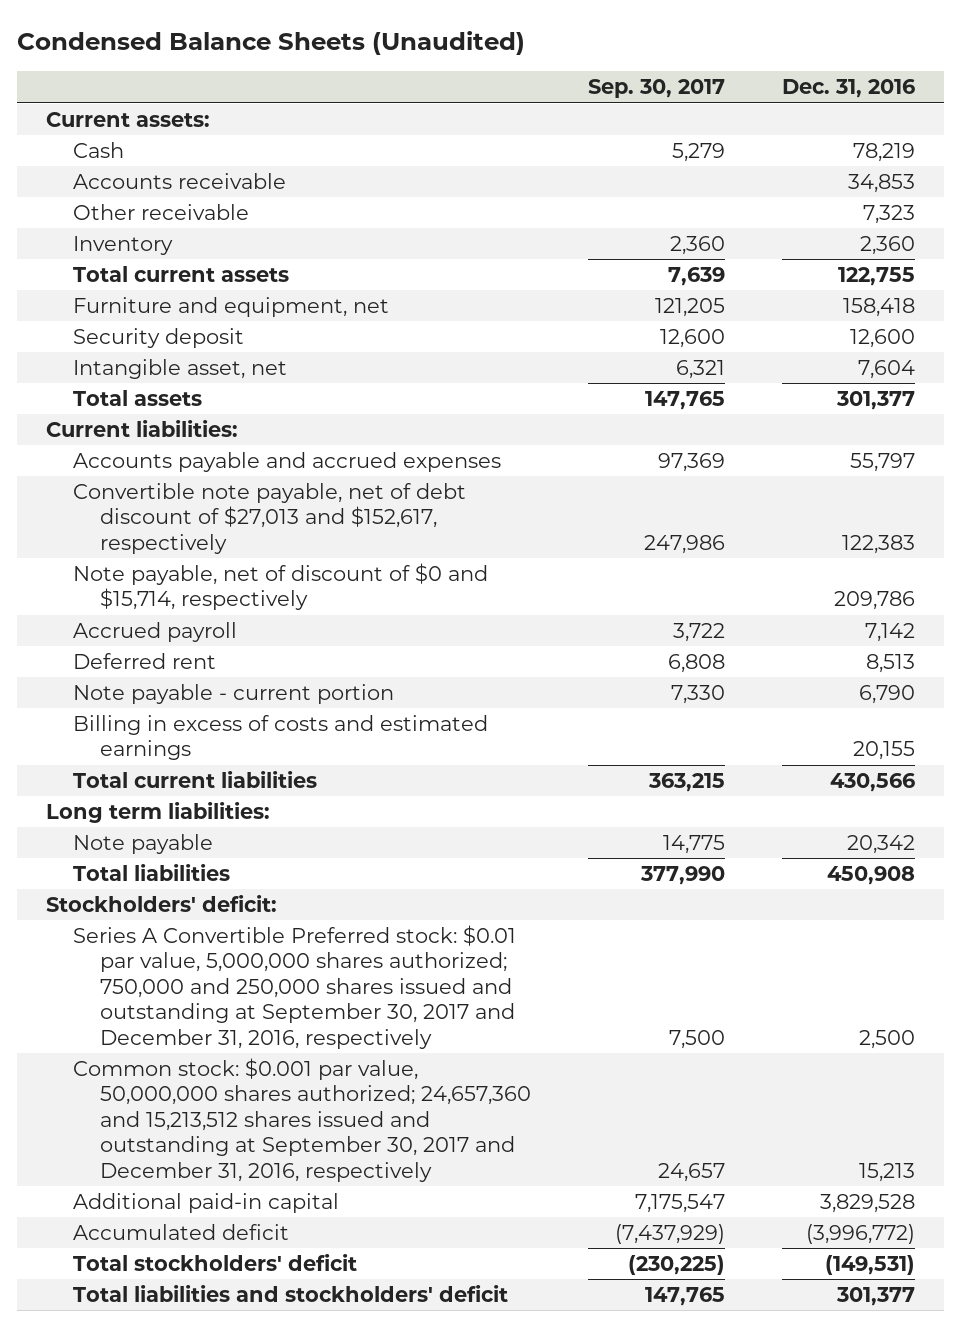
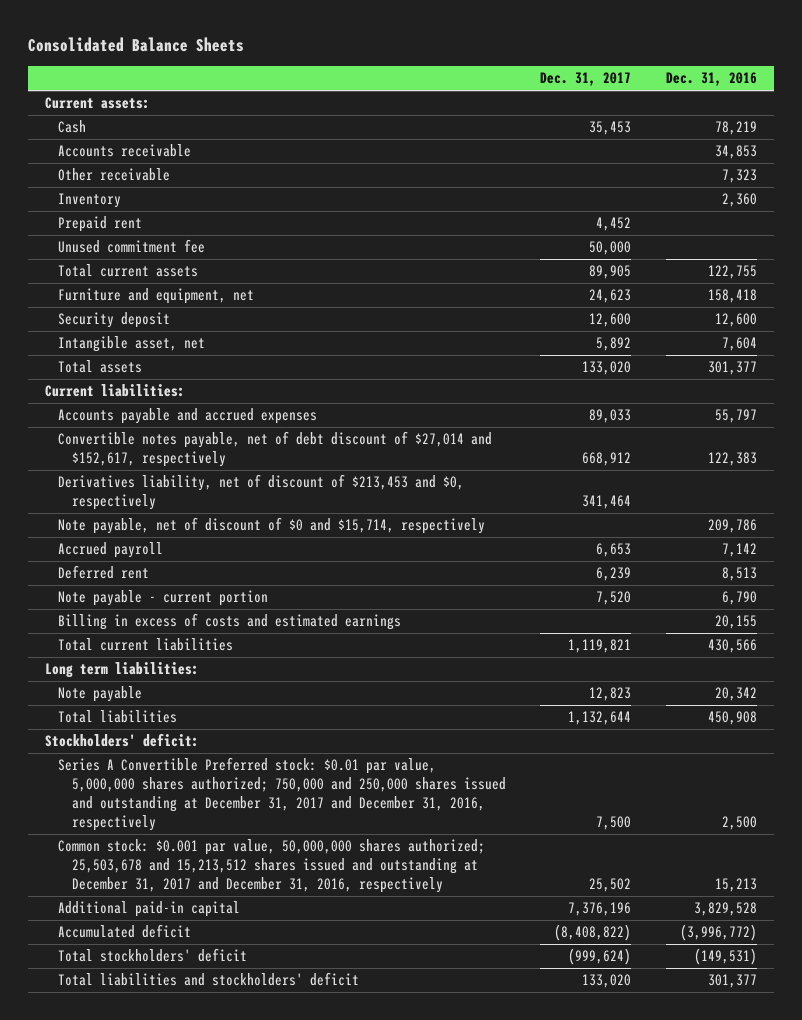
[17,31,526,56] Condensed Balance Sheets (Unaudited) -> [27,37,244,53] Consolidated Balance Sheets
[588,79,726,99] Sep. 30, 2017 -> none
none -> [540,72,632,87] Dec. 31, 2017
none -> [58,216,143,233] Prepaid rent
none -> [58,239,206,254] Unused commitment fee
[73,483,467,554] Convertible note payable, net of debt discount of $27,013 and $152,617, respectively -> [58,431,493,468] Convertible notes payable, net of debt discount of $27,014 and $152,617, respectively
none -> [58,474,465,511] Derivatives liability, net of discount of $213,453 and $0, respectively
[73,925,517,1049] Series A Convertible Preferred stock: $0.01 par value, 5,000,000 shares authorized; 750,000 and 250,000 shares issued and outstanding at September 30, 2017 and December 31, 2016, respectively -> [58,757,506,831] Series A Convertible Preferred stock: $0.01 par value, 5,000,000 shares authorized; 750,000 and 250,000 shares issued and outstanding at December 31, 2017 and December 31, 2016, respectively
[73,1058,532,1182] Common stock: $0.001 par value, 50,000,000 shares authorized; 24,657,360 and 15,213,512 shares issued and outstanding at September 30, 2017 and December 31, 2016, respectively -> [58,839,486,893] Common stock: $0.001 par value, 50,000,000 shares authorized; 25,503,678 and 15,213,512 shares issued and outstanding at December 31, 2017 and December 31, 2016, respectively

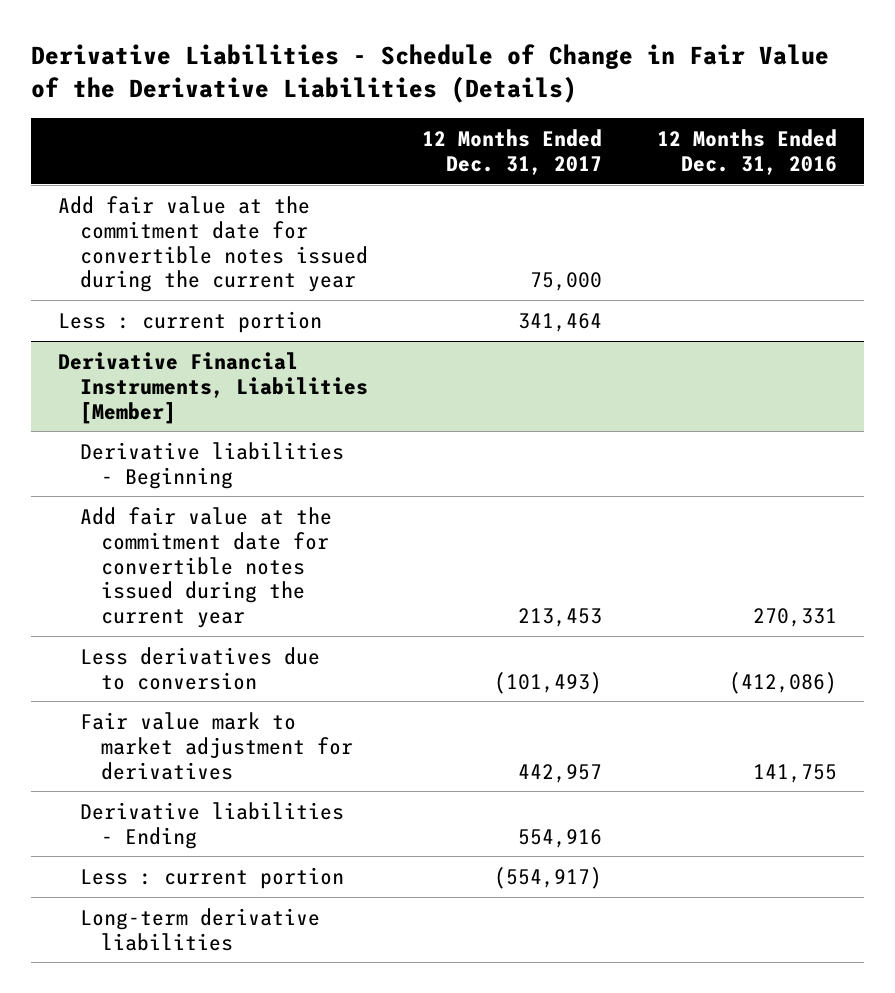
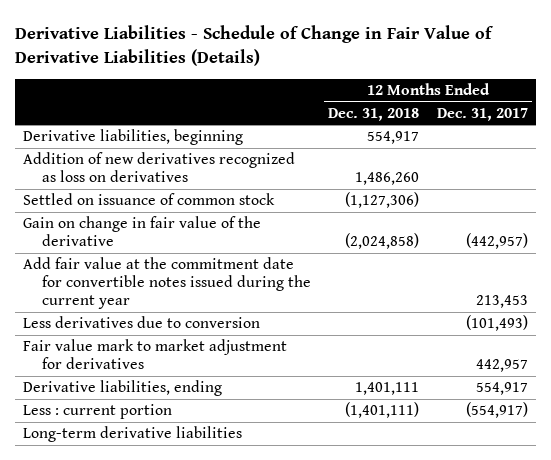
[31,44,830,103] Derivative Liabilities - Schedule of Change in Fair Value of the Derivative Liabilities (Details) -> [14,25,494,67] Derivative Liabilities - Schedule of Change in Fair Value of Derivative Liabilities (Details)
[656,128,837,175] 12 Months Ended Dec. 31, 2016 -> none
none -> [328,107,420,121] Dec. 31, 2018
[58,195,368,293] Add fair value at the commitment date for convertible notes issued during the current year -> none
[58,310,323,333] Less : current portion -> none
[58,351,368,424] Derivative Financial Instruments, Liabilities [Member] -> none
[79,441,344,489] Derivative liabilities - Beginning -> [23,129,244,146] Derivative liabilities, beginning
none -> [23,152,296,183] Addition of new derivatives recognized as loss on derivatives
none -> [23,193,276,206] Settled on issuance of common stock
none -> [23,216,262,247] Gain on change in fair value of the derivative
[79,801,344,849] Derivative liabilities - Ending -> [23,380,223,397] Derivative liabilities, ending
[518,828,603,848] 554,916 -> [475,382,528,396] 554,917

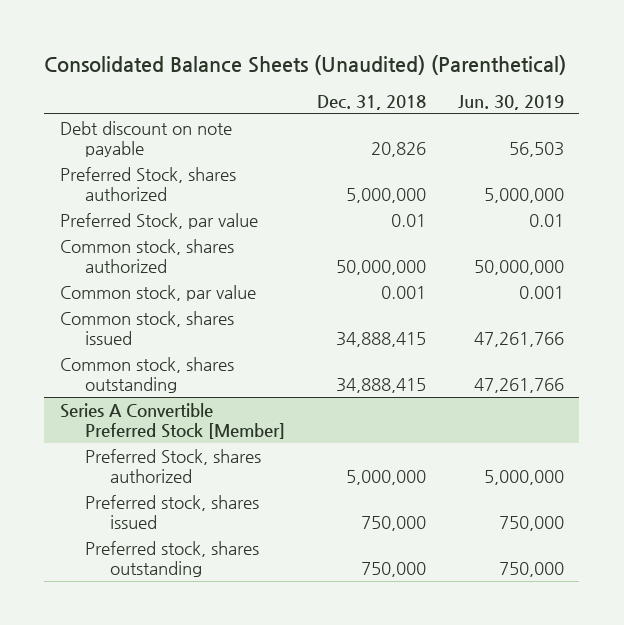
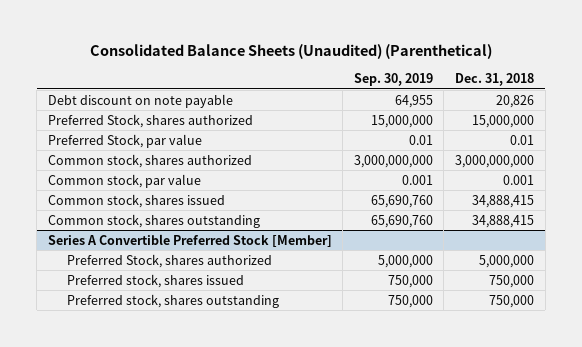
[457,94,564,110] Jun. 30, 2019 -> none
none -> [353,73,433,87] Sep. 30, 2019
[345,187,426,203] 5,000,000 -> [471,114,534,128] 15,000,000
[335,259,426,275] 50,000,000 -> [454,154,534,168] 3,000,000,000

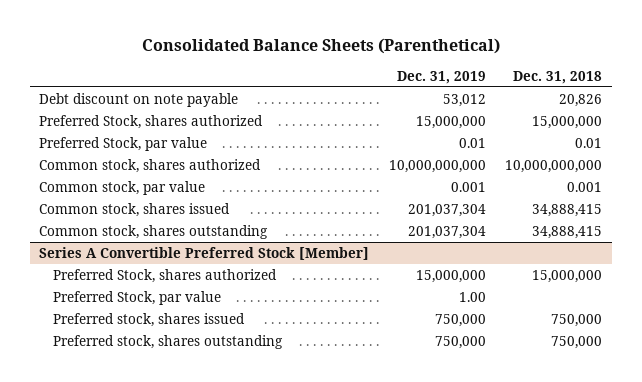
[89,43,492,59] Consolidated Balance Sheets (Unaudited) (Parenthetical) -> [141,38,500,55] Consolidated Balance Sheets (Parenthetical)
[353,73,433,87] Sep. 30, 2019 -> none
none -> [396,70,486,84] Dec. 31, 2019
[454,154,534,168] 3,000,000,000 -> [505,159,603,173] 10,000,000,000
[478,254,534,268] 5,000,000 -> [532,269,603,283] 15,000,000
none -> [53,290,222,305] Preferred Stock, par value

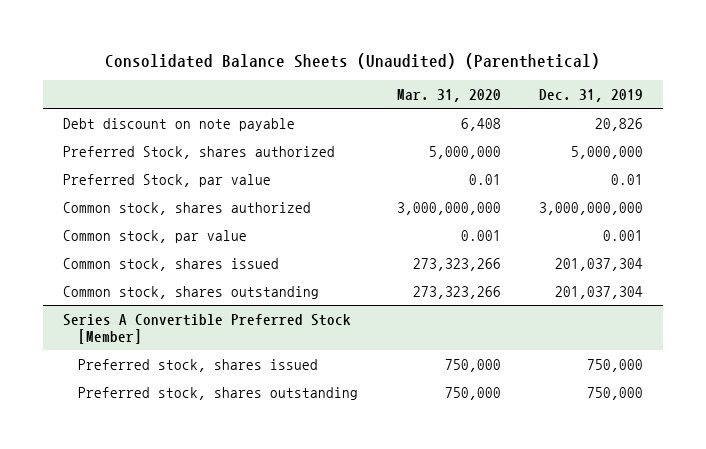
[141,38,500,55] Consolidated Balance Sheets (Parenthetical) -> [104,52,600,69] Consolidated Balance Sheets (Unaudited) (Parenthetical)
[513,70,603,84] Dec. 31, 2018 -> none
none -> [396,88,501,102] Mar. 31, 2020
[442,93,486,107] 53,012 -> [595,117,644,131] 20,826
[415,115,486,129] 15,000,000 -> [571,145,644,159] 5,000,000
[388,159,486,173] 10,000,000,000 -> [539,201,644,215] 3,000,000,000
[53,268,278,283] Preferred Stock, shares authorized -> none
[53,290,222,305] Preferred Stock, par value -> none

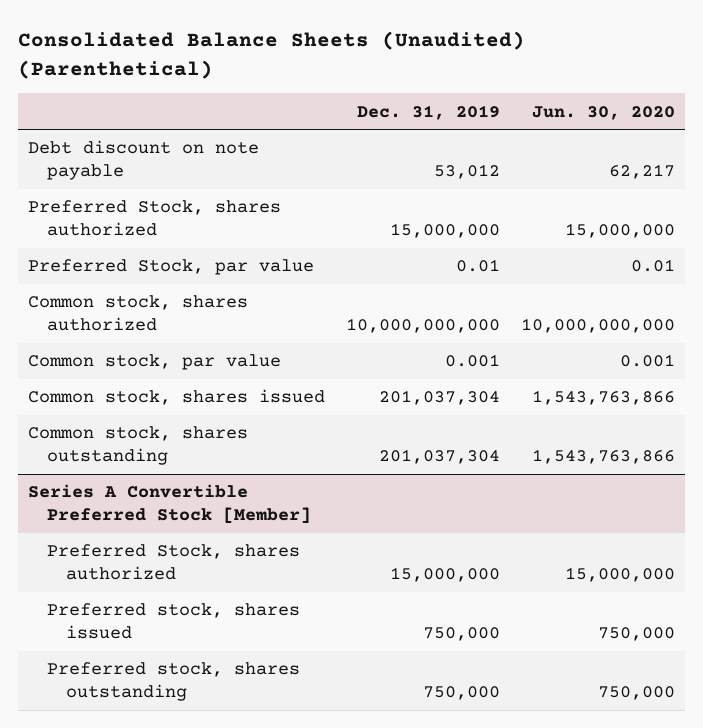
[396,88,501,102] Mar. 31, 2020 -> none
none -> [531,105,675,120] Jun. 30, 2020
[595,117,644,131] 20,826 -> [434,164,501,180] 53,012
[571,145,644,159] 5,000,000 -> [390,223,501,239] 15,000,000
[539,201,644,215] 3,000,000,000 -> [346,318,501,334] 10,000,000,000
none -> [47,544,301,581] Preferred Stock, shares authorized

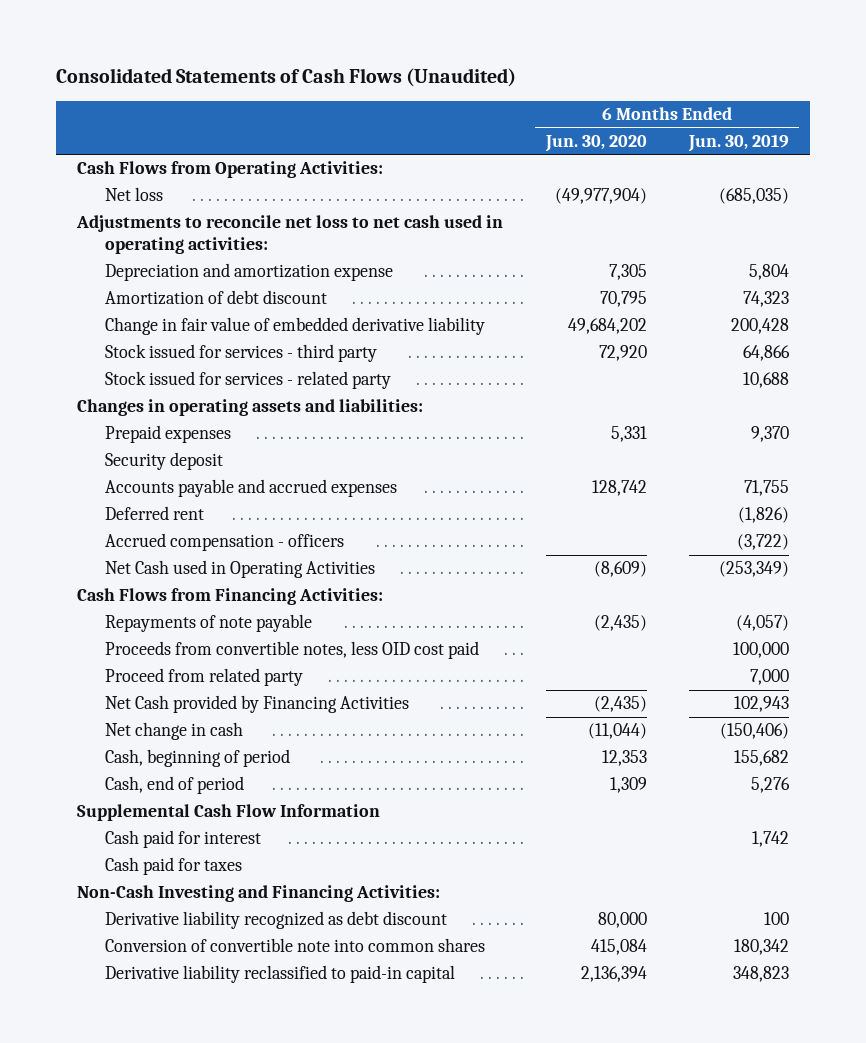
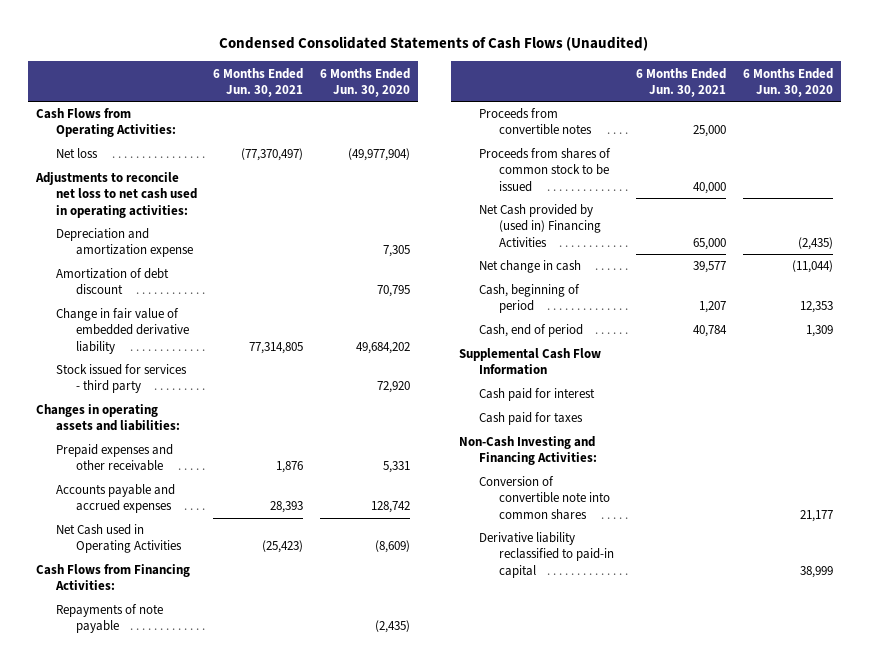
[56,68,517,88] Consolidated Statements of Cash Flows (Unaudited) -> [219,36,649,52] Condensed Consolidated Statements of Cash Flows (Unaudited)
[687,133,789,152] Jun. 30, 2019 -> none
none -> [213,67,304,97] 6 Months Ended Jun. 30, 2021
[104,371,391,390] Stock issued for services - related party -> none
[104,452,223,471] Security deposit -> none
[104,425,231,444] Prepaid expenses -> [55,444,173,472] Prepaid expenses and other receivable
[104,506,204,521] Deferred rent -> none
[104,533,344,552] Accrued compensation - officers -> none
[104,668,303,687] Proceed from related party -> none
[104,641,479,660] Proceeds from convertible notes, less OID cost paid -> [478,108,592,136] Proceeds from convertible notes
none -> [478,148,611,192] Proceeds from shares of common stock to be issued
[104,695,409,714] Net Cash provided by Financing Activities -> [478,204,601,247] Net Cash provided by (used in) Financing Activities
[104,911,447,930] Derivative liability recognized as debt discount -> none
[590,939,647,956] 415,084 -> [799,509,833,522] 21,177
[580,966,647,983] 2,136,394 -> [799,565,833,578] 38,999

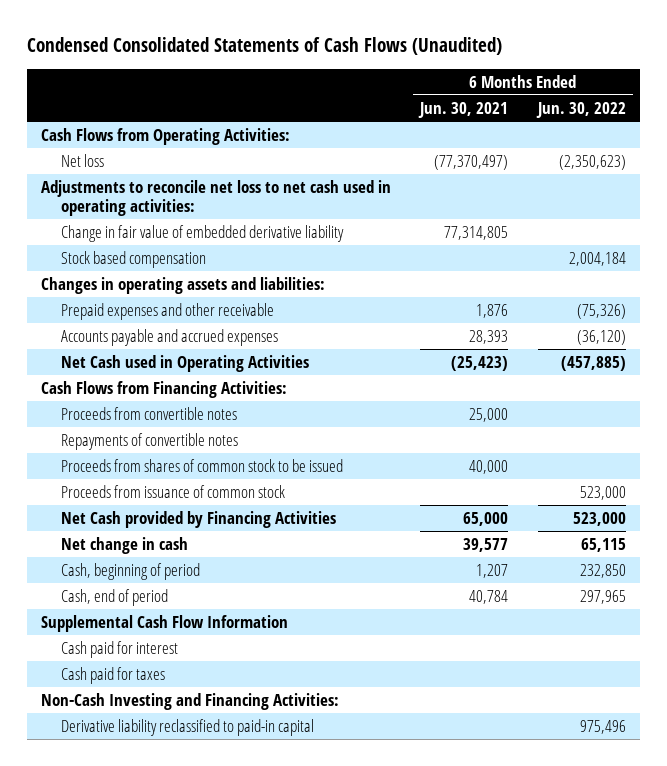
[319,67,410,97] 6 Months Ended Jun. 30, 2020 -> none
none -> [535,101,626,118] Jun. 30, 2022
[55,228,193,258] Depreciation and amortization expense -> none
[55,268,169,296] Amortization of debt discount -> none
[55,364,187,394] Stock issued for services - third party -> none
none -> [60,251,206,269] Stock based compensation
[55,604,163,634] Repayments of note payable -> none
none -> [60,433,238,451] Repayments of convertible notes
none -> [60,485,285,499] Proceeds from issuance of common stock
[478,204,601,247] Net Cash provided by (used in) Financing Activities -> [60,511,336,529] Net Cash provided by Financing Activities
[478,476,610,520] Conversion of convertible note into common shares -> none

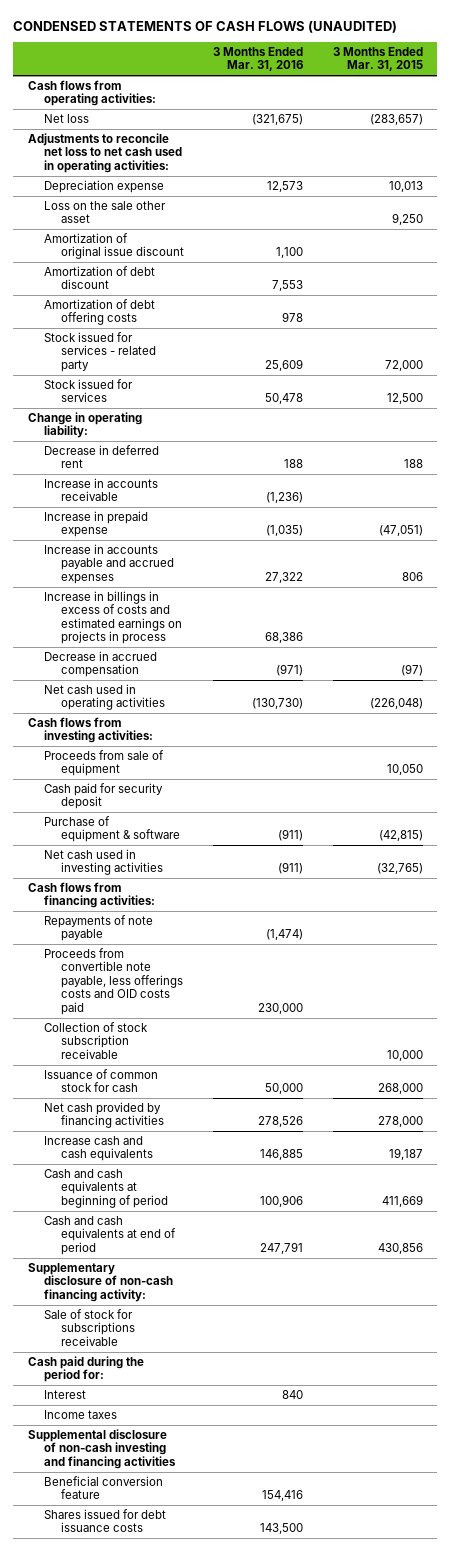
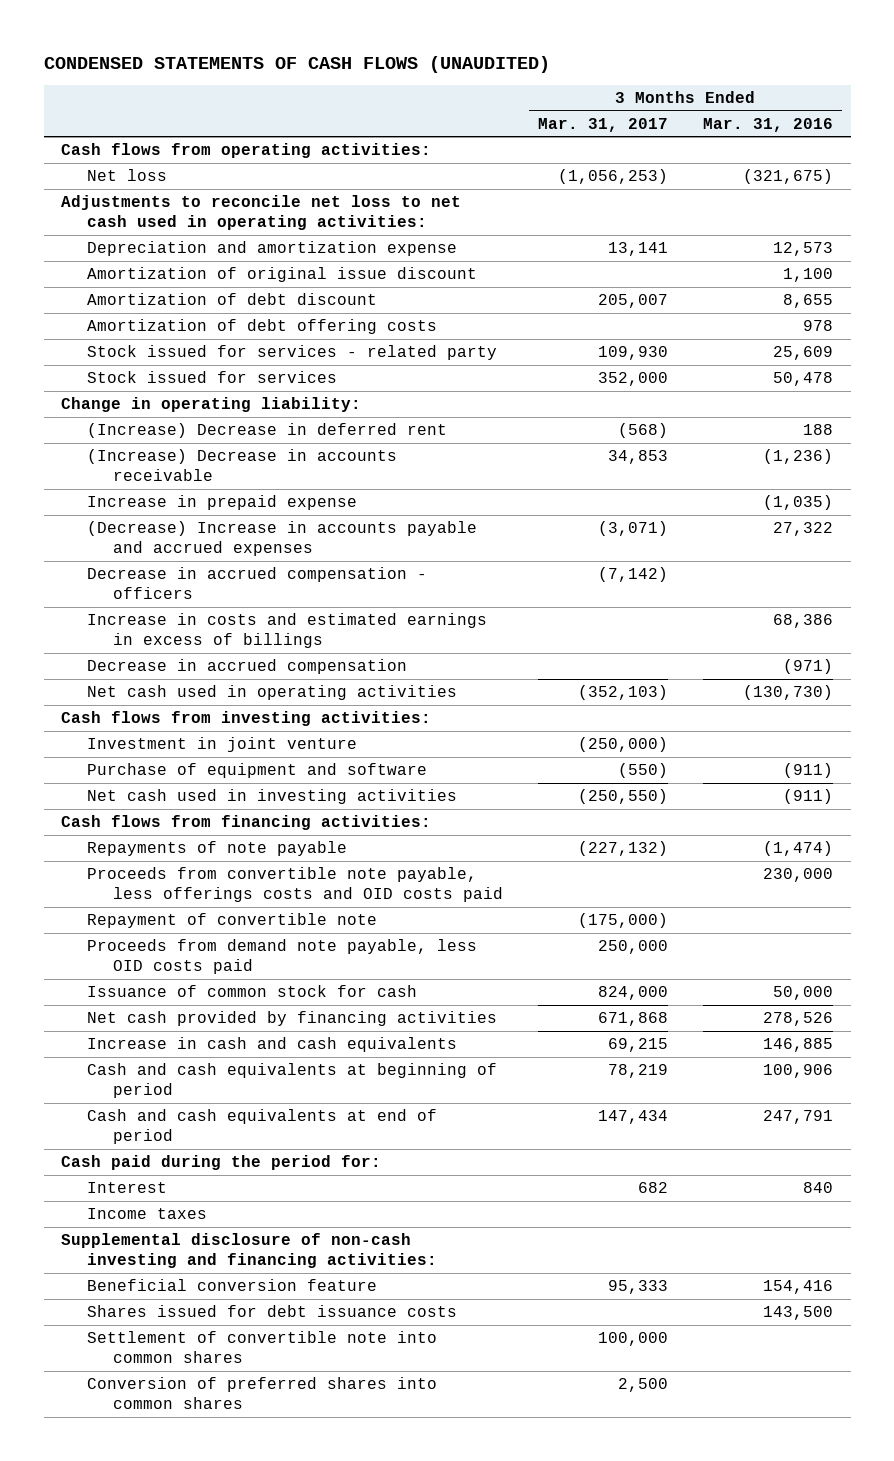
[332,46,423,72] 3 Months Ended Mar. 31, 2015 -> none
none -> [537,117,668,132] Mar. 31, 2017
[44,200,167,224] Loss on the sale other asset -> none
[44,179,165,193] Depreciation expense -> [86,241,457,257] Depreciation and amortization expense
[272,280,304,292] 7,553 -> [783,294,834,309] 8,655
[44,444,160,469] Decrease in deferred rent -> [86,423,447,439] (Increase) Decrease in deferred rent
[44,477,159,502] Increase in accounts receivable -> [86,449,397,482] (Increase) Decrease in accounts receivable
[44,543,174,584] Increase in accounts payable and accrued expenses -> [86,521,477,557] (Decrease) Increase in accounts payable and accrued expenses
none -> [86,567,427,600] Decrease in accrued compensation - officers
[44,590,182,645] Increase in billings in excess of costs and estimated earnings on projects in process -> [86,613,487,649] Increase in costs and estimated earnings in excess of billings
[44,749,165,777] Proceeds from sale of equipment -> none
[44,782,164,810] Cash paid for security deposit -> none
none -> [86,737,357,753] Investment in joint venture
[44,815,180,843] Purchase of equipment & software -> [86,763,427,779] Purchase of equipment and software
[44,1021,149,1059] Collection of stock subscription receivable -> none
none -> [86,913,377,929] Repayment of convertible note
none -> [86,939,477,975] Proceeds from demand note payable, less OID costs paid
[44,1135,153,1162] Increase cash and cash equivalents -> [86,1037,457,1053] Increase in cash and cash equivalents
[27,1262,174,1302] Supplementary disclosure of non-cash financing activity: -> none
[44,1308,135,1346] Sale of stock for subscriptions receivable -> none
[27,1428,177,1469] Supplemental disclosure of non-cash investing and financing activities -> [61,1233,437,1269] Supplemental disclosure of non-cash investing and financing activities:
none -> [86,1331,437,1364] Settlement of convertible note into common shares
none -> [86,1377,437,1410] Conversion of preferred shares into common shares

